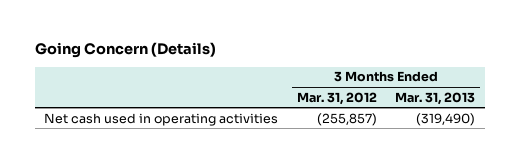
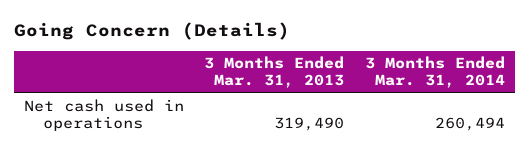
[296,91,377,105] Mar. 31, 2012 -> none
none -> [364,56,505,89] 3 Months Ended Mar. 31, 2014
[43,112,278,126] Net cash used in operating activities -> [24,99,185,132] Net cash used in operations
[416,112,476,126] (319,490) -> [274,117,345,132] 319,490

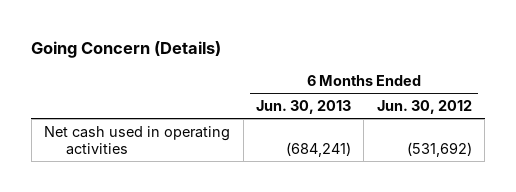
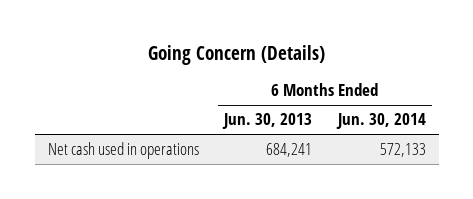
[376,100,472,115] Jun. 30, 2012 -> none
none -> [335,113,426,130] Jun. 30, 2014
[44,125,231,155] Net cash used in operating activities -> [47,142,199,160] Net cash used in operations
[286,141,352,157] (684,241) -> [266,143,313,158] 684,241

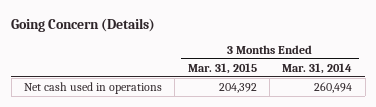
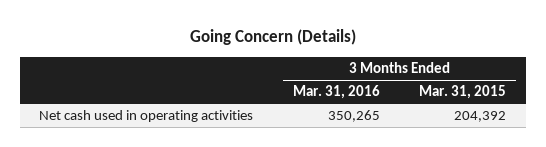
[282,62,353,74] Mar. 31, 2014 -> none
none -> [292,85,380,100] Mar. 31, 2016
[23,81,162,94] Net cash used in operations -> [39,110,254,123] Net cash used in operating activities

